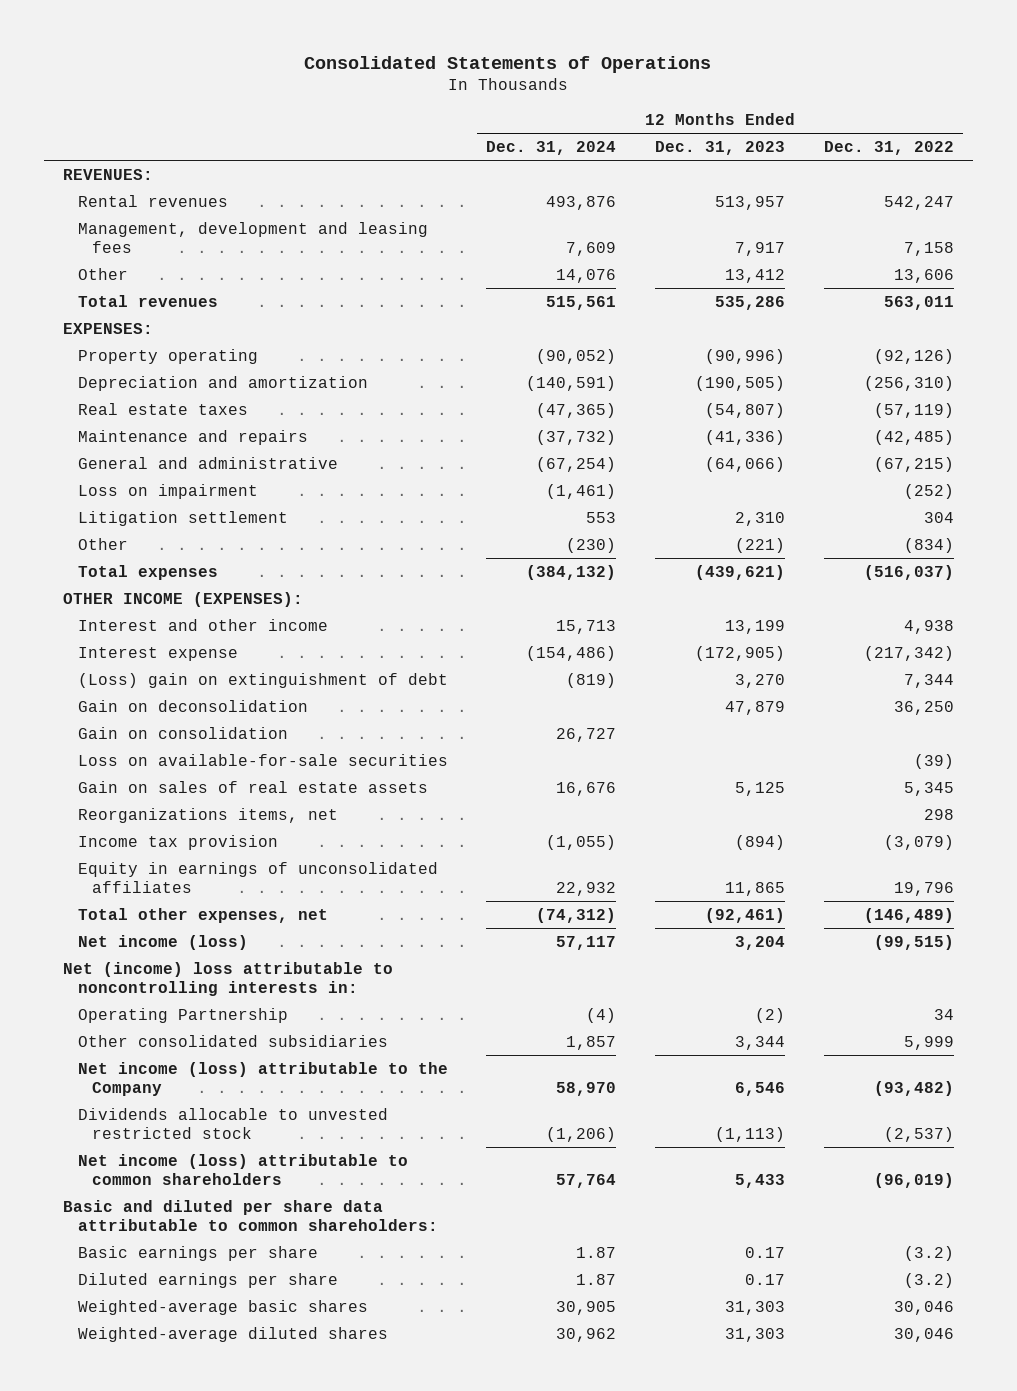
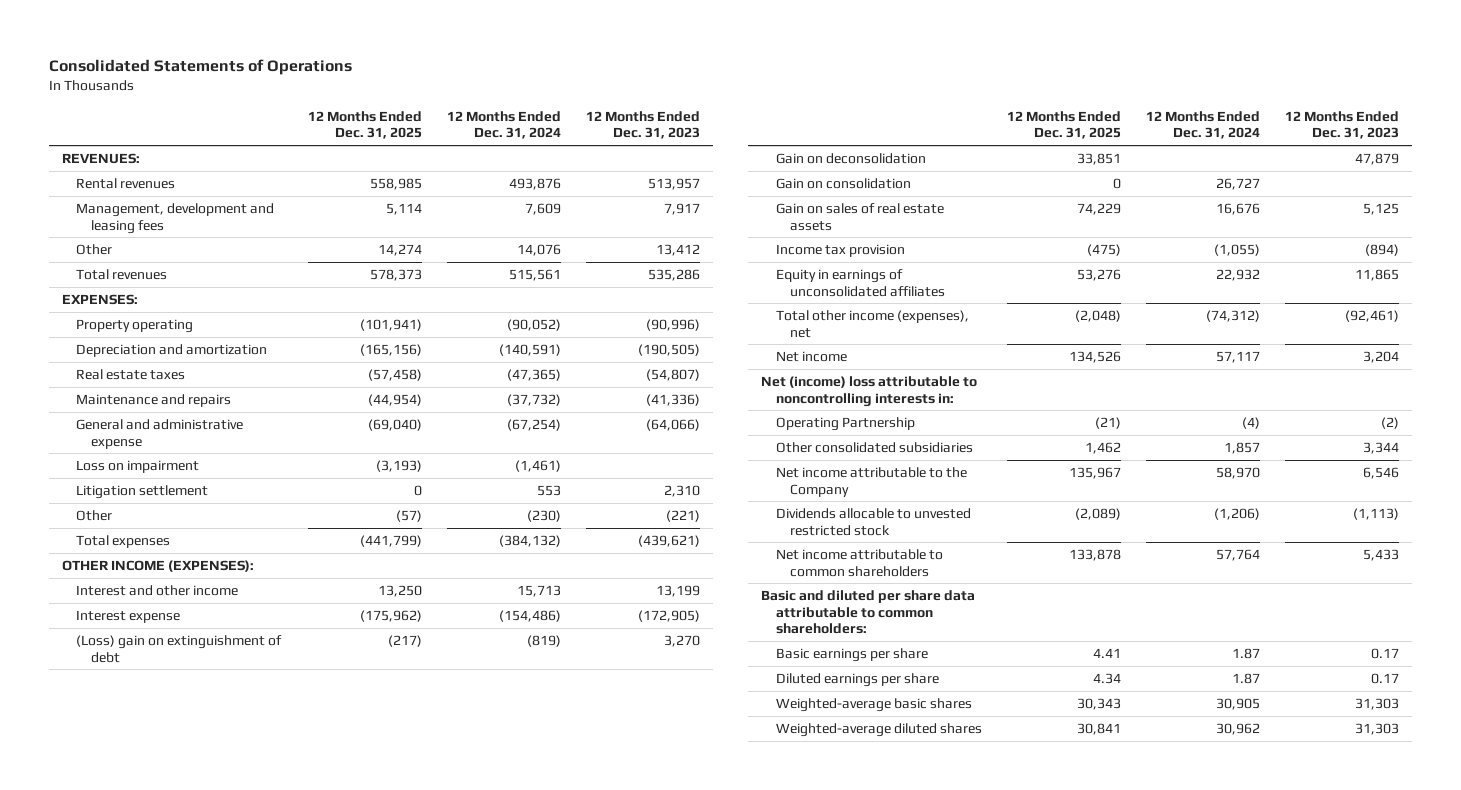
[823,140,954,155] Dec. 31, 2022 -> none
none -> [307,110,422,140] 12 Months Ended Dec. 31, 2025
[77,456,338,469] General and administrative -> [76,419,244,449] General and administrative expense
[77,753,448,766] Loss on available-for-sale securities -> none
[77,807,338,823] Reorganizations items, net -> none
[77,907,328,923] Total other expenses, net -> [775,310,969,338] Total other income (expenses), net
[77,934,248,950] Net income (loss) -> [775,351,847,363] Net income
[77,1061,448,1096] Net income (loss) attributable to the Company -> [775,467,967,497] Net income attributable to the Company
[77,1153,408,1185] Net income (loss) attributable to common shareholders -> [775,549,943,577] Net income attributable to common shareholders

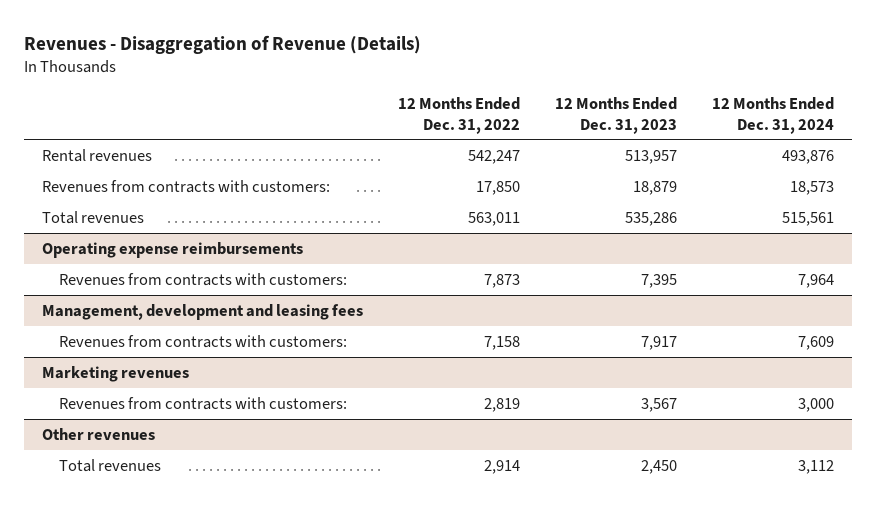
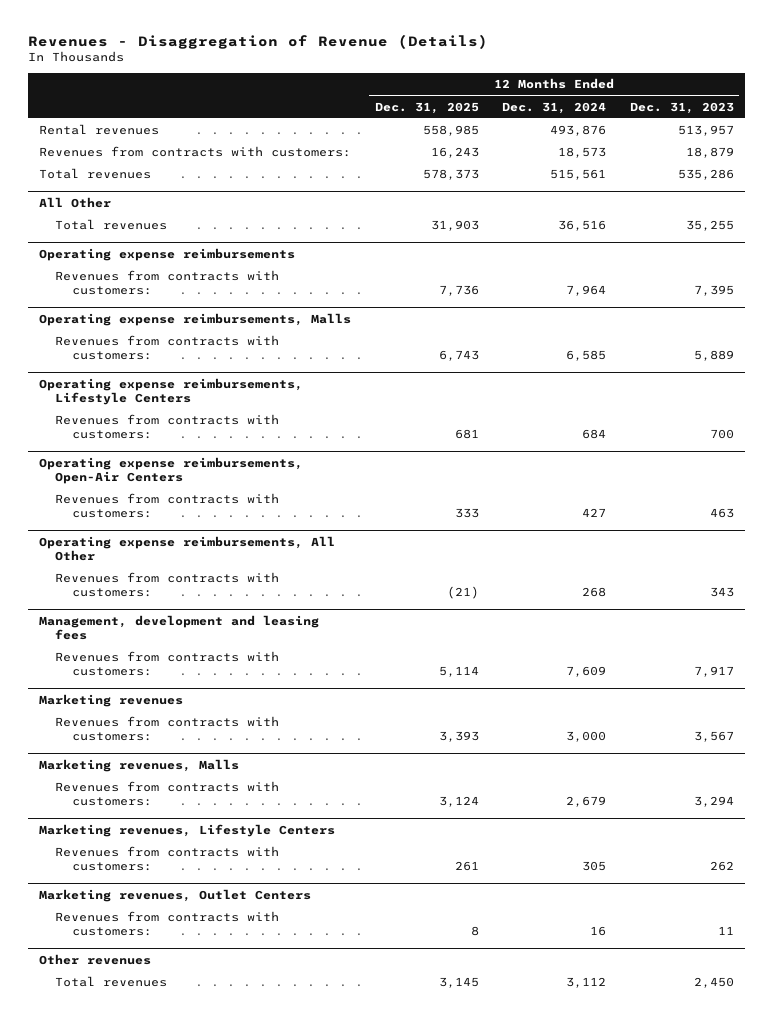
[398,97,521,134] 12 Months Ended Dec. 31, 2022 -> none
none -> [374,101,479,114] Dec. 31, 2025
none -> [39,197,112,209] All Other
none -> [55,219,168,231] Total revenues
none -> [39,313,352,327] Operating expense reimbursements, Malls
none -> [55,335,280,360] Revenues from contracts with customers:
none -> [39,378,304,405] Operating expense reimbursements, Lifestyle Centers
none -> [55,414,280,439] Revenues from contracts with customers:
none -> [39,457,304,484] Operating expense reimbursements, Open-Air Centers
none -> [55,493,280,518] Revenues from contracts with customers:
none -> [39,536,336,561] Operating expense reimbursements, All Other
none -> [55,572,280,597] Revenues from contracts with customers:
none -> [39,759,240,773] Marketing revenues, Malls
none -> [55,781,280,806] Revenues from contracts with customers:
none -> [39,824,336,838] Marketing revenues, Lifestyle Centers
none -> [55,846,280,871] Revenues from contracts with customers:
none -> [39,889,312,903] Marketing revenues, Outlet Centers
none -> [55,911,280,936] Revenues from contracts with customers:

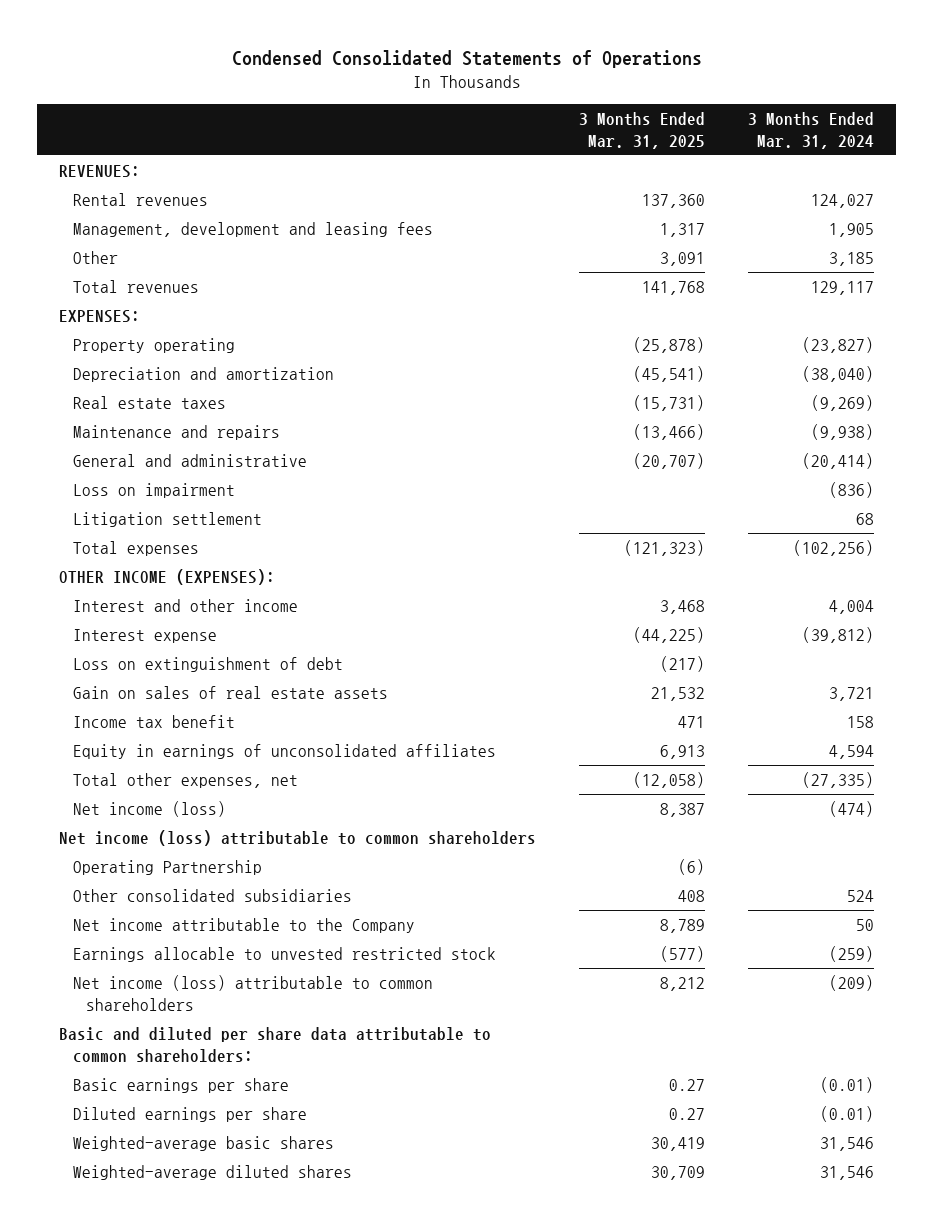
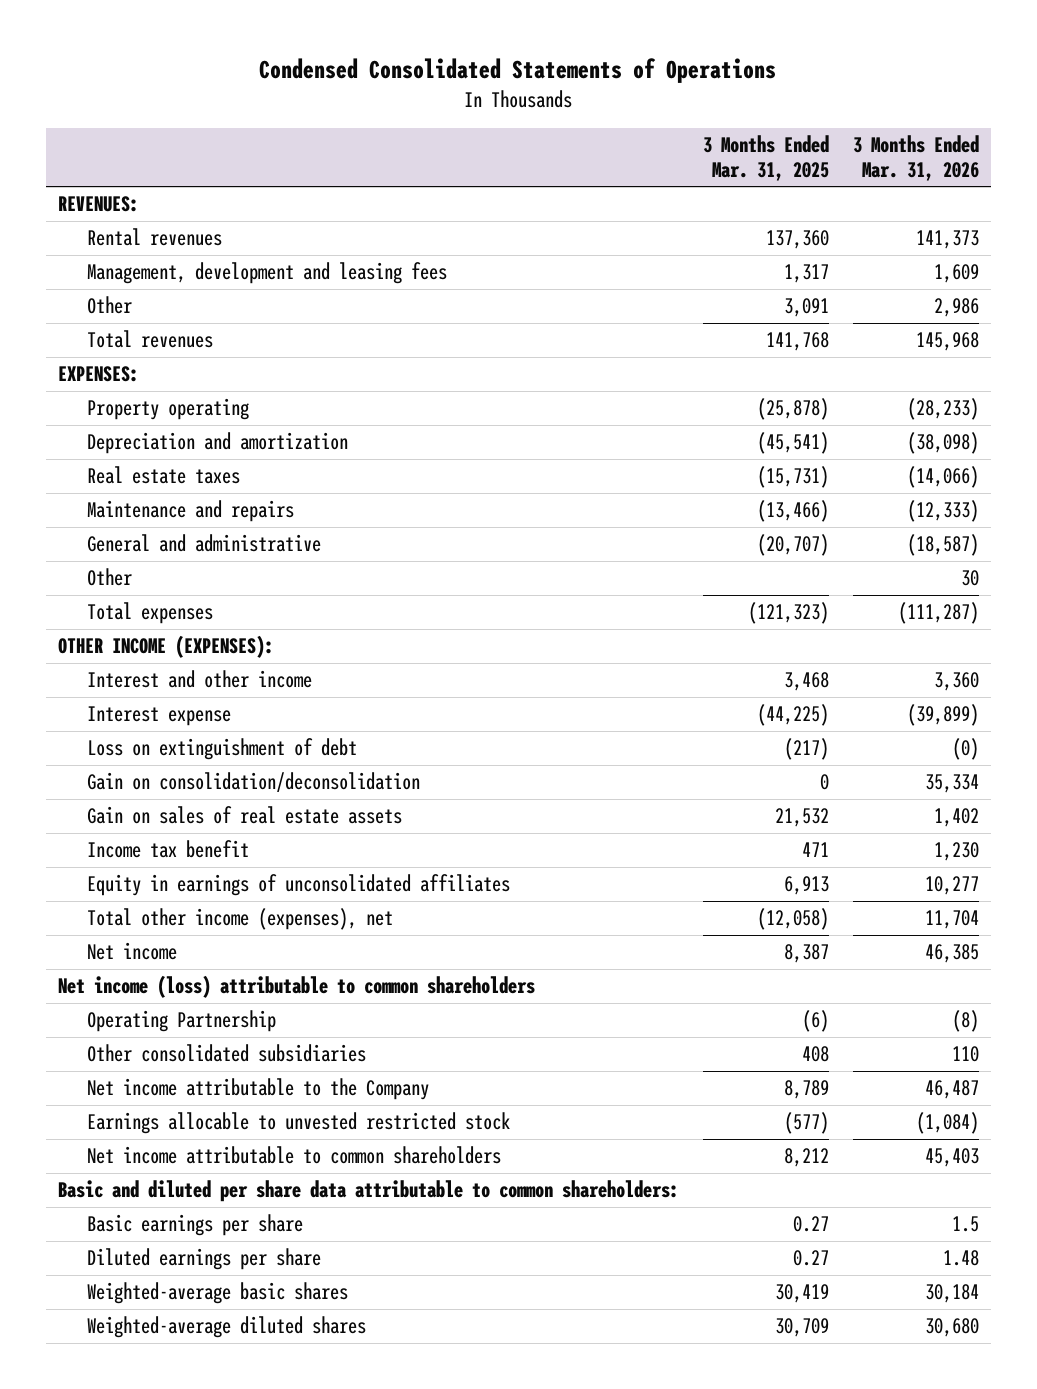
[748,112,875,149] 3 Months Ended Mar. 31, 2024 -> none
none -> [852,135,979,181] 3 Months Ended Mar. 31, 2026
[72,483,235,499] Loss on impairment -> none
[72,512,262,528] Litigation settlement -> none
none -> [86,568,132,587] Other
none -> [86,772,420,793] Gain on consolidation/deconsolidation
[72,773,298,789] Total other expenses, net -> [86,908,393,931] Total other income (expenses), net
[72,801,226,818] Net income (loss) -> [86,942,177,961] Net income
[72,975,433,1011] Net income (loss) attributable to common shareholders -> [86,1146,501,1165] Net income attributable to common shareholders

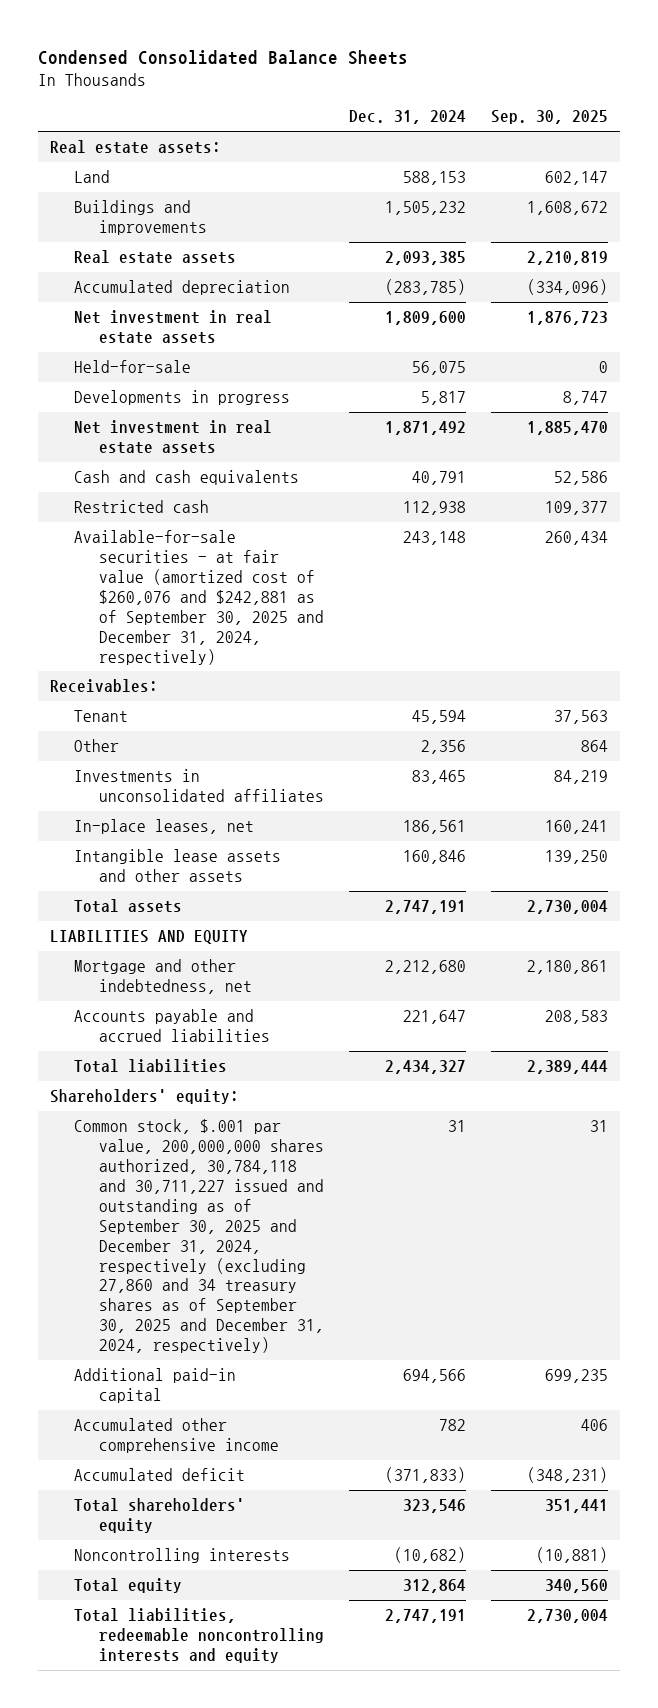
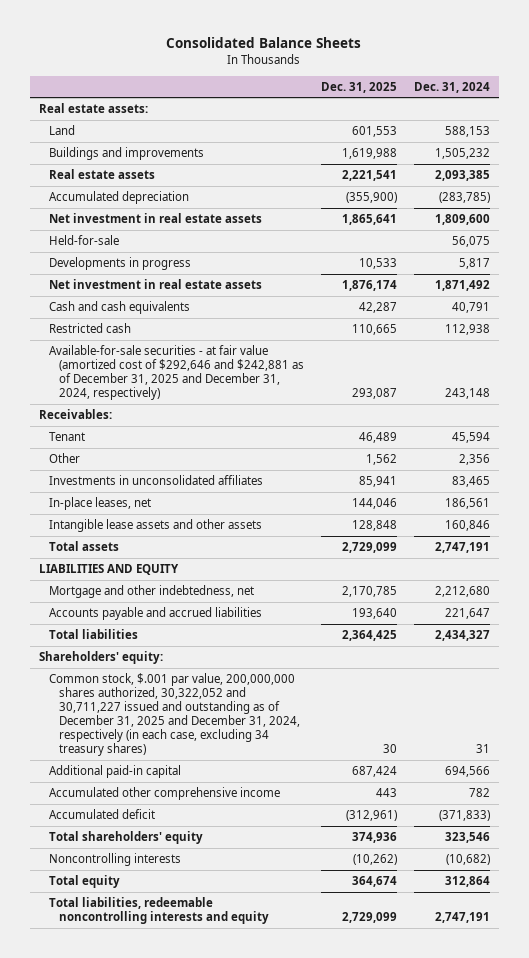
[37,50,408,66] Condensed Consolidated Balance Sheets -> [166,37,362,49] Consolidated Balance Sheets
[490,110,608,125] Sep. 30, 2025 -> none
none -> [320,81,397,93] Dec. 31, 2025
[74,530,324,665] Available-for-sale securities - at fair value (amortized cost of $260,076 and $242,881 as of September 30, 2025 and December 31, 2024, respectively) -> [48,345,304,401] Available-for-sale securities - at fair value (amortized cost of $292,646 and $242,881 as of December 31, 2025 and December 31, 2024, respectively)
[74,1119,324,1354] Common stock, $.001 par value, 200,000,000 shares authorized, 30,784,118 and 30,711,227 issued and outstanding as of September 30, 2025 and December 31, 2024, respectively (excluding 27,860 and 34 treasury shares as of September 30, 2025 and December 31, 2024, respectively) -> [48,673,300,757] Common stock, $.001 par value, 200,000,000 shares authorized, 30,322,052 and 30,711,227 issued and outstanding as of December 31, 2025 and December 31, 2024, respectively (in each case, excluding 34 treasury shares)

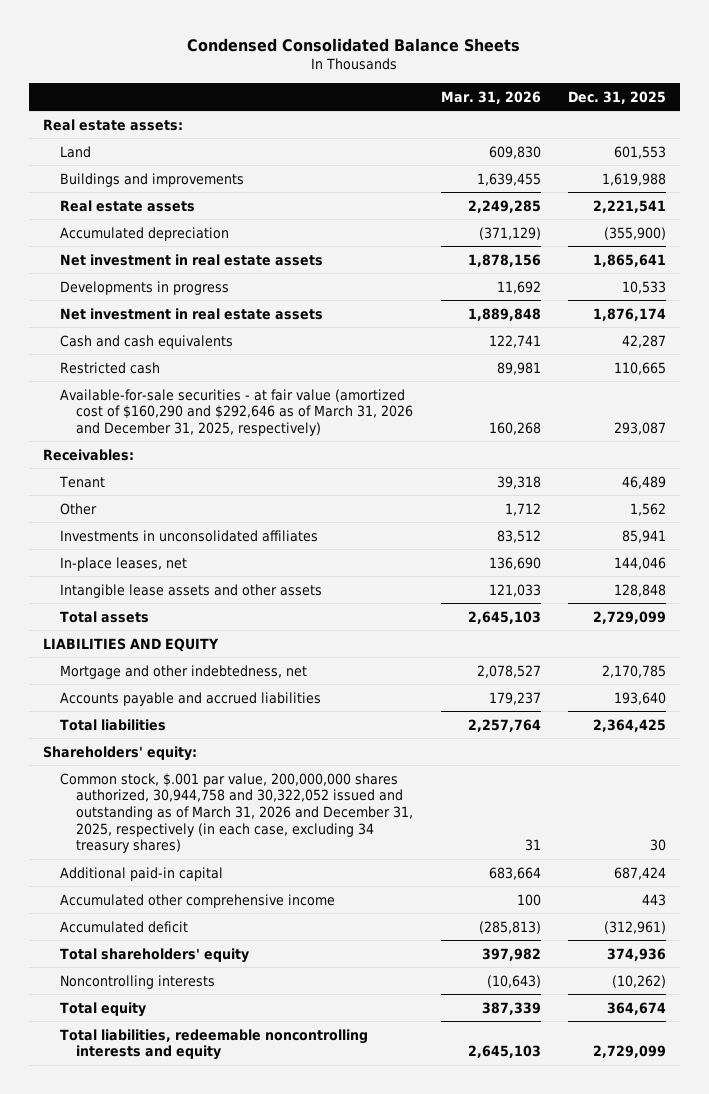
[166,37,362,49] Consolidated Balance Sheets -> [187,37,521,52] Condensed Consolidated Balance Sheets
[414,81,491,93] Dec. 31, 2024 -> none
none -> [440,90,541,104] Mar. 31, 2026
[48,235,119,246] Held-for-sale -> none
[48,345,304,401] Available-for-sale securities - at fair value (amortized cost of $292,646 and $242,881 as of December 31, 2025 and December 31, 2024, respectively) -> [59,388,414,436] Available-for-sale securities - at fair value (amortized cost of $160,290 and $292,646 as of March 31, 2026 and December 31, 2025, respectively)
[48,673,300,757] Common stock, $.001 par value, 200,000,000 shares authorized, 30,322,052 and 30,711,227 issued and outstanding as of December 31, 2025 and December 31, 2024, respectively (in each case, excluding 34 treasury shares) -> [59,772,414,854] Common stock, $.001 par value, 200,000,000 shares authorized, 30,944,758 and 30,322,052 issued and outstanding as of March 31, 2026 and December 31, 2025, respectively (in each case, excluding 34 treasury shares)

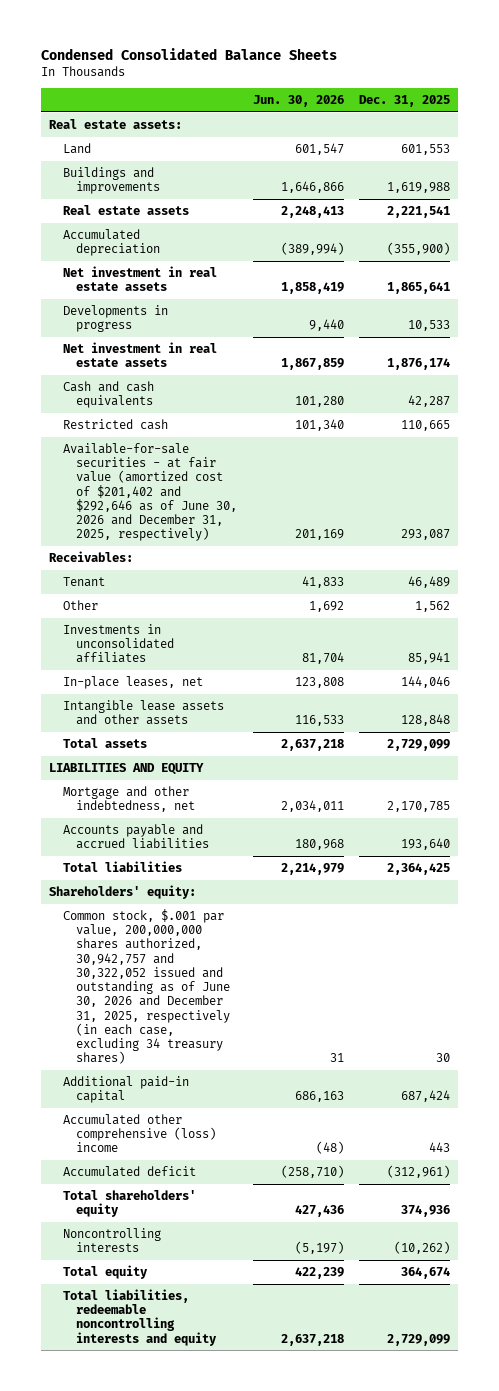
[440,90,541,104] Mar. 31, 2026 -> none
none -> [252,95,344,108] Jun. 30, 2026
[59,388,414,436] Available-for-sale securities - at fair value (amortized cost of $160,290 and $292,646 as of March 31, 2026 and December 31, 2025, respectively) -> [62,443,238,542] Available-for-sale securities - at fair value (amortized cost of $201,402 and $292,646 as of June 30, 2026 and December 31, 2025, respectively)
[59,772,414,854] Common stock, $.001 par value, 200,000,000 shares authorized, 30,944,758 and 30,322,052 issued and outstanding as of March 31, 2026 and December 31, 2025, respectively (in each case, excluding 34 treasury shares) -> [62,909,231,1065] Common stock, $.001 par value, 200,000,000 shares authorized, 30,942,757 and 30,322,052 issued and outstanding as of June 30, 2026 and December 31, 2025, respectively (in each case, excluding 34 treasury shares)
[59,893,335,908] Accumulated other comprehensive income -> [62,1114,217,1153] Accumulated other comprehensive (loss) income

